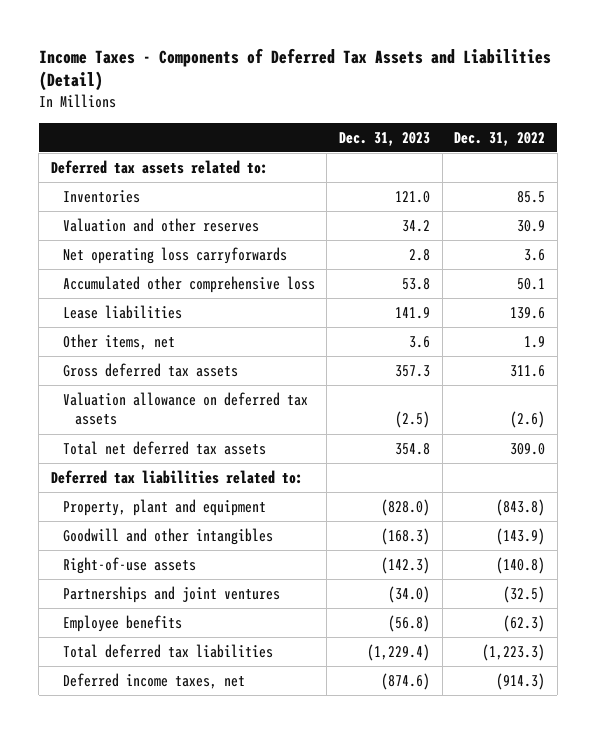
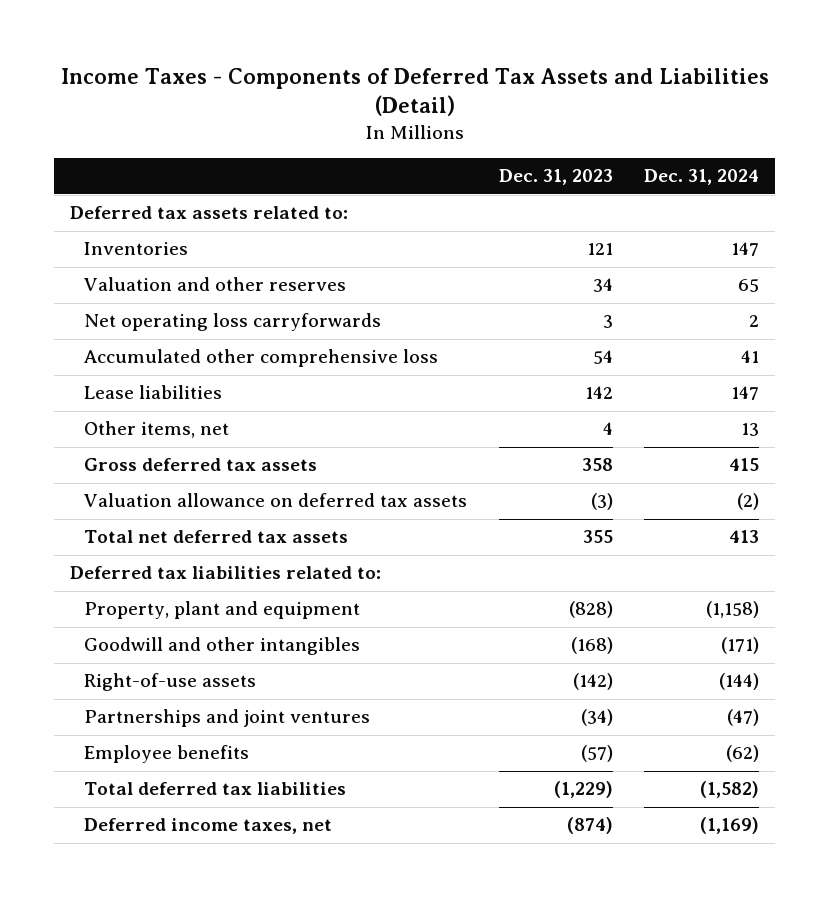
[454,131,546,146] Dec. 31, 2022 -> none
none -> [644,169,760,186] Dec. 31, 2024
[395,191,431,204] 121.0 -> [586,243,613,256] 121
[402,220,431,233] 34.2 -> [592,278,613,293] 34
[409,249,431,262] 2.8 -> [602,315,613,329] 3
[402,278,431,291] 53.8 -> [592,350,613,365] 54
[395,307,431,320] 141.9 -> [584,386,613,400] 142
[409,336,431,349] 3.6 -> [602,422,613,436] 4
[395,365,431,378] 357.3 -> [581,458,613,472] 358
[395,411,431,429] (2.5) -> [590,493,613,511] (3)
[395,443,431,456] 354.8 -> [582,530,613,544] 355
[381,499,431,517] (828.0) -> [568,601,613,619] (828)
[381,528,431,546] (168.3) -> [570,637,613,655] (168)
[381,557,431,575] (142.3) -> [572,673,613,691] (142)
[388,586,431,604] (34.0) -> [580,709,613,727] (34)
[388,615,431,633] (56.8) -> [580,745,613,763] (57)
[367,644,431,662] (1,229.4) -> [553,781,613,799] (1,229)
[381,673,431,691] (874.6) -> [566,817,613,835] (874)

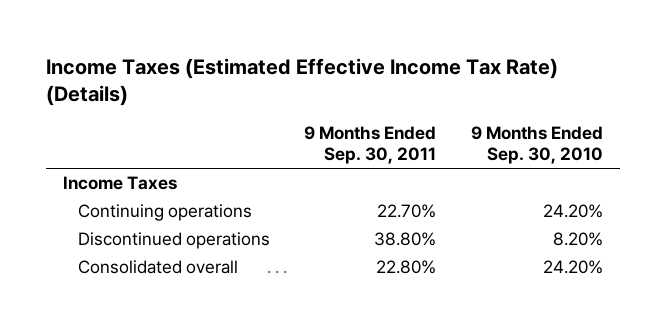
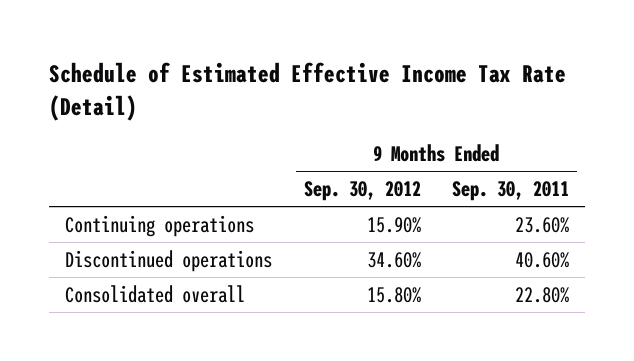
[46,57,559,107] Income Taxes (Estimated Effective Income Tax Rate) (Details) -> [49,61,567,121] Schedule of Estimated Effective Income Tax Rate (Detail)
[470,126,603,165] 9 Months Ended Sep. 30, 2010 -> none
none -> [303,181,421,202] Sep. 30, 2012
[63,176,178,191] Income Taxes -> none
[377,204,437,219] 22.70% -> [515,217,570,234] 23.60%
[374,232,437,247] 38.80% -> [515,252,570,269] 40.60%

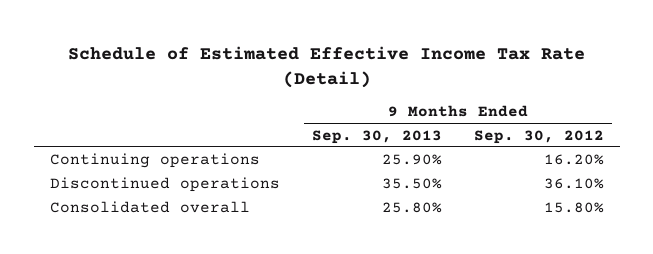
[452,181,570,202] Sep. 30, 2011 -> none
none -> [311,129,442,144] Sep. 30, 2013
[366,217,421,234] 15.90% -> [543,154,604,166] 16.20%
[366,252,421,269] 34.60% -> [543,178,604,190] 36.10%

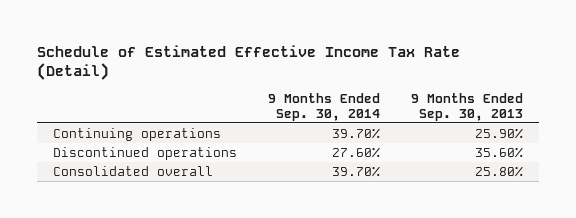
[473,129,604,144] Sep. 30, 2012 -> none
none -> [268,92,381,121] 9 Months Ended Sep. 30, 2014
[381,178,442,190] 35.50% -> [475,146,524,158] 35.60%

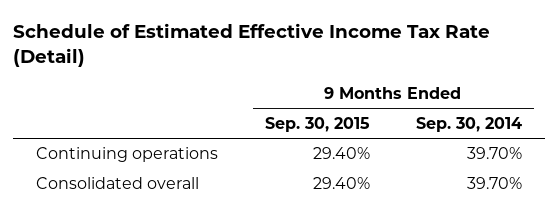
[411,92,524,121] 9 Months Ended Sep. 30, 2013 -> none
none -> [264,117,370,133] Sep. 30, 2015
[52,146,237,160] Discontinued operations -> none

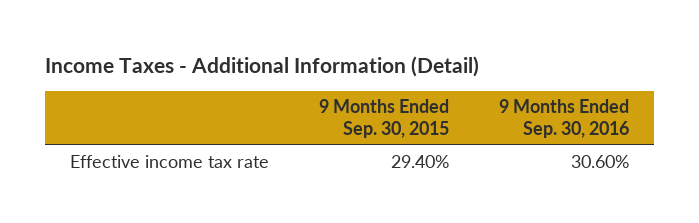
[13,23,491,67] Schedule of Estimated Effective Income Tax Rate (Detail) -> [44,55,479,77] Income Taxes - Additional Information (Detail)
[416,117,523,133] Sep. 30, 2014 -> none
none -> [498,99,629,139] 9 Months Ended Sep. 30, 2016
[36,177,200,190] Consolidated overall -> none
[36,147,219,163] Continuing operations -> [69,155,269,169] Effective income tax rate

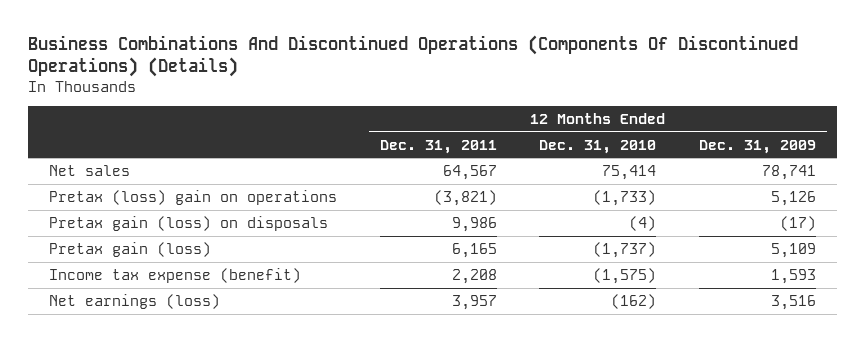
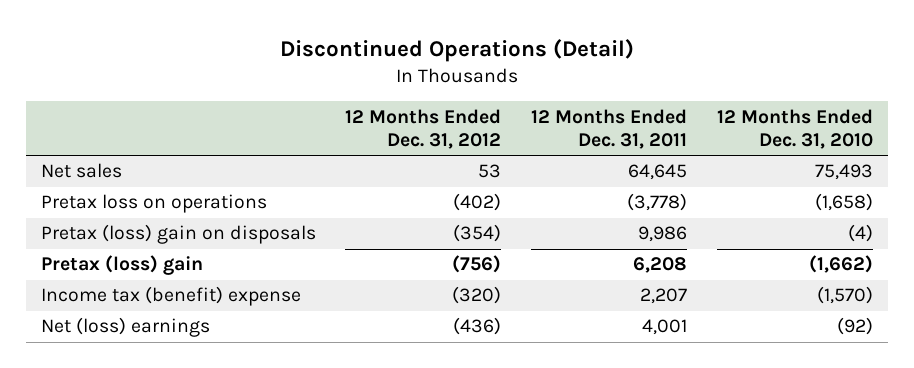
[27,35,798,78] Business Combinations And Discontinued Operations (Components Of Discontinued Operations) (Details) -> [279,38,634,62] Discontinued Operations (Detail)
[698,139,816,154] Dec. 31, 2009 -> none
none -> [345,108,502,149] 12 Months Ended Dec. 31, 2012
[442,164,497,180] 64,567 -> [628,164,688,181] 64,645
[602,164,657,180] 75,414 -> [814,164,873,181] 75,493
[49,189,338,205] Pretax (loss) gain on operations -> [40,194,267,214] Pretax loss on operations
[433,189,497,206] (3,821) -> [627,193,688,212] (3,778)
[593,189,657,206] (1,733) -> [814,193,873,212] (1,658)
[49,215,329,231] Pretax gain (loss) on disposals -> [40,224,316,245] Pretax (loss) gain on disposals
[49,241,212,257] Pretax gain (loss) -> [40,255,203,276] Pretax (loss) gain
[451,242,497,258] 6,165 -> [633,257,688,274] 6,208
[593,241,657,258] (1,737) -> [808,255,873,274] (1,662)
[49,267,302,283] Income tax expense (benefit) -> [40,286,301,307] Income tax (benefit) expense
[451,268,497,284] 2,208 -> [640,288,688,305] 2,207
[593,267,657,284] (1,575) -> [816,286,873,305] (1,570)
[49,293,221,309] Net earnings (loss) -> [40,317,210,338] Net (loss) earnings
[451,294,497,310] 3,957 -> [642,319,688,336] 4,001
[611,293,657,309] (162) -> [836,317,873,336] (92)

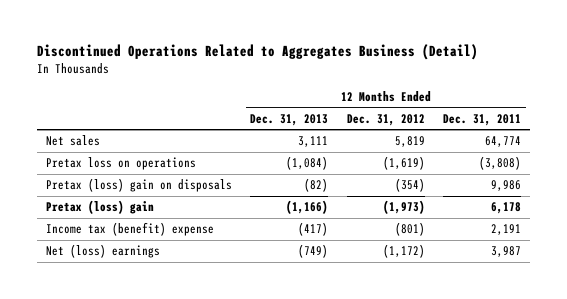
[279,38,634,62] Discontinued Operations (Detail) -> [36,43,478,60] Discontinued Operations Related to Aggregates Business (Detail)
[716,108,873,149] 12 Months Ended Dec. 31, 2010 -> none
none -> [250,113,329,126] Dec. 31, 2013
[478,164,502,179] 53 -> [394,136,425,148] 5,819
[628,164,688,181] 64,645 -> [484,136,521,148] 64,774
[453,193,502,212] (402) -> [382,156,425,171] (1,619)
[627,193,688,212] (3,778) -> [478,156,521,171] (3,808)
[452,255,502,274] (756) -> [382,200,425,215] (1,973)
[633,257,688,274] 6,208 -> [490,202,521,215] 6,178
[452,286,502,305] (320) -> [394,222,425,237] (801)
[640,288,688,305] 2,207 -> [490,224,521,236] 2,191
[453,317,502,336] (436) -> [382,244,425,259] (1,172)
[642,319,688,336] 4,001 -> [490,246,521,258] 3,987

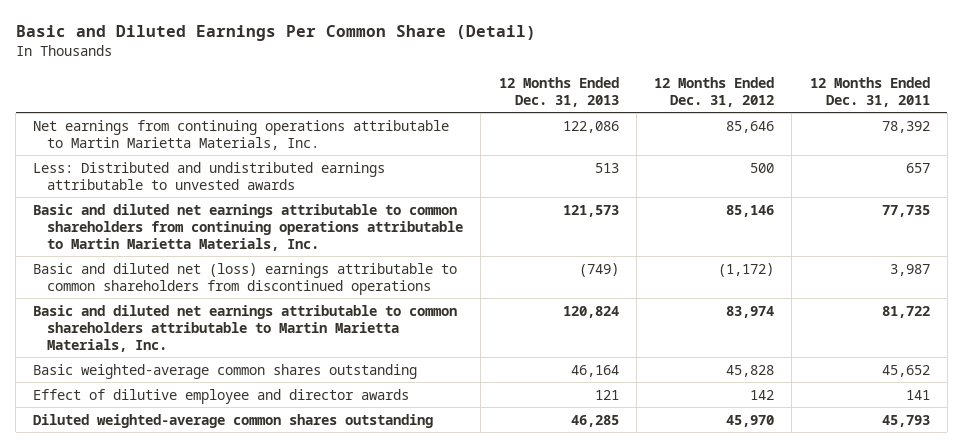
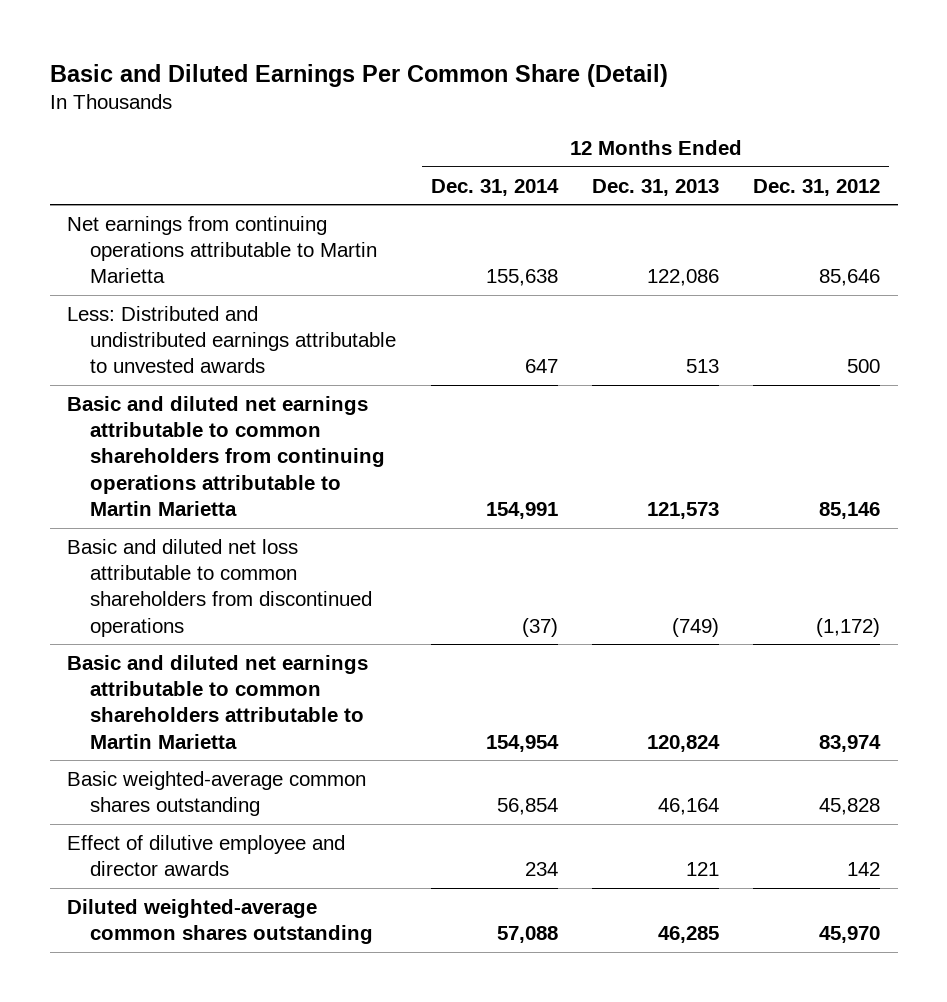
[809,76,930,107] 12 Months Ended Dec. 31, 2011 -> none
none -> [430,178,559,196] Dec. 31, 2014
[33,119,450,150] Net earnings from continuing operations attributable to Martin Marietta Materials, Inc. -> [66,215,378,284] Net earnings from continuing operations attributable to Martin Marietta
[33,203,464,251] Basic and diluted net earnings attributable to common shareholders from continuing operations attributable to Martin Marietta Materials, Inc. -> [66,395,386,516] Basic and diluted net earnings attributable to common shareholders from continuing operations attributable to Martin Marietta
[33,262,458,295] Basic and diluted net (loss) earnings attributable to common shareholders from discontinued operations -> [66,538,373,637] Basic and diluted net loss attributable to common shareholders from discontinued operations
[33,304,458,352] Basic and diluted net earnings attributable to common shareholders attributable to Martin Marietta Materials, Inc. -> [66,654,368,749] Basic and diluted net earnings attributable to common shareholders attributable to Martin Marietta

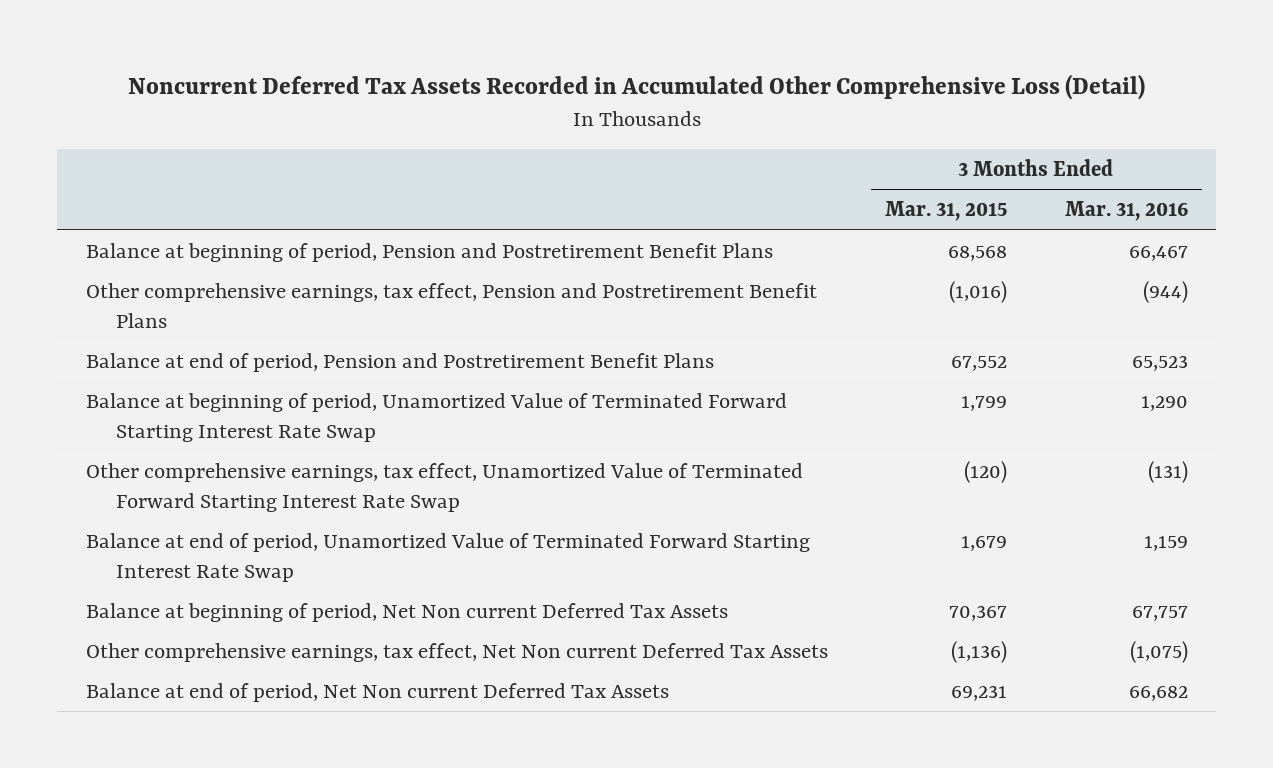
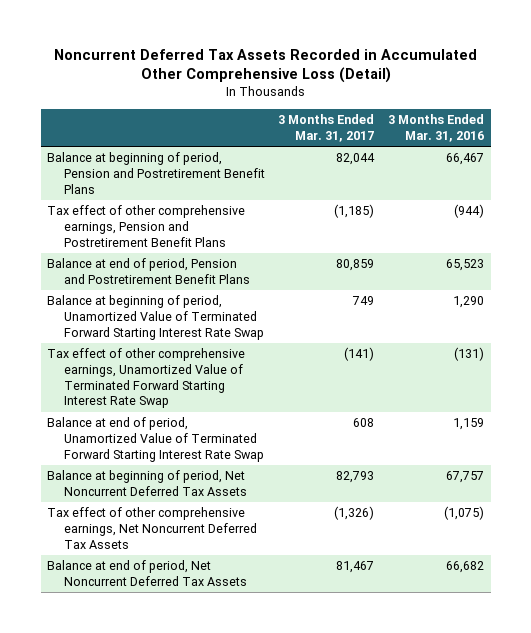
[885,201,1008,222] Mar. 31, 2015 -> none
none -> [278,113,375,142] 3 Months Ended Mar. 31, 2017
[85,282,817,328] Other comprehensive earnings, tax effect, Pension and Postretirement Benefit Plans -> [47,205,246,247] Tax effect of other comprehensive earnings, Pension and Postretirement Benefit Plans
[85,462,803,512] Other comprehensive earnings, tax effect, Unamortized Value of Terminated Forward Starting Interest Rate Swap -> [47,348,246,409] Tax effect of other comprehensive earnings, Unamortized Value of Terminated Forward Starting Interest Rate Swap
[85,602,728,622] Balance at beginning of period, Net Non current Deferred Tax Assets -> [47,470,247,496] Balance at beginning of period, Net Noncurrent Deferred Tax Assets
[85,642,828,662] Other comprehensive earnings, tax effect, Net Non current Deferred Tax Assets -> [47,507,257,549] Tax effect of other comprehensive earnings, Net Noncurrent Deferred Tax Assets
[85,682,669,702] Balance at end of period, Net Non current Deferred Tax Assets -> [47,560,247,586] Balance at end of period, Net Noncurrent Deferred Tax Assets

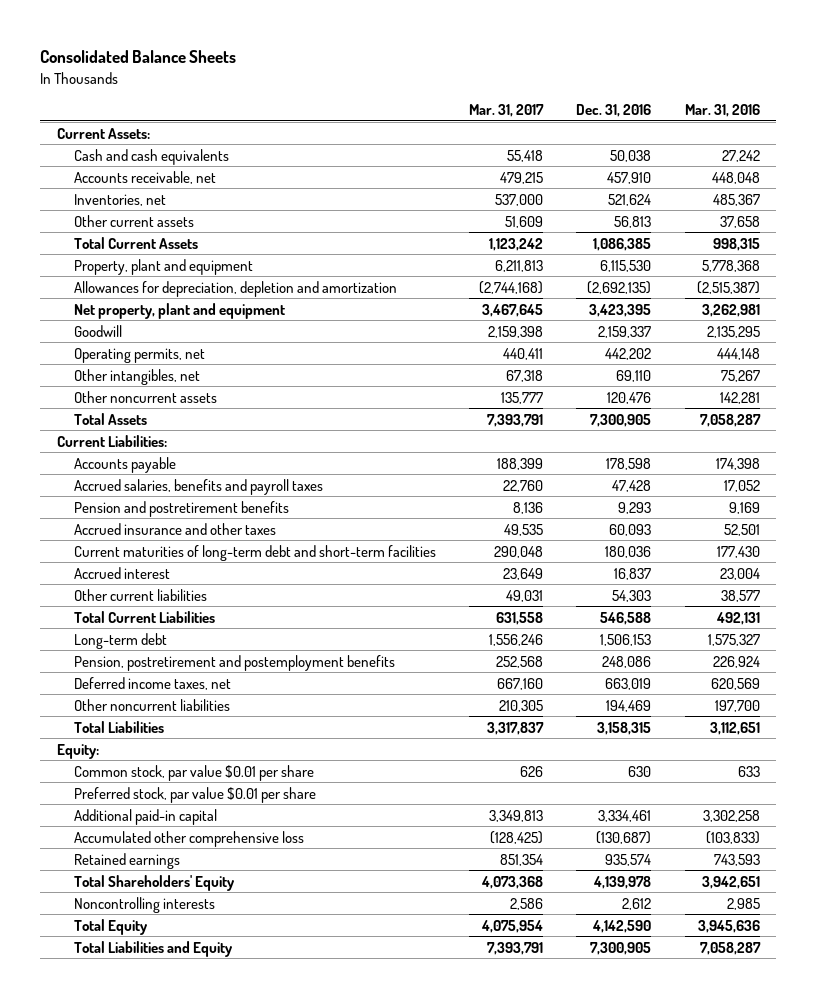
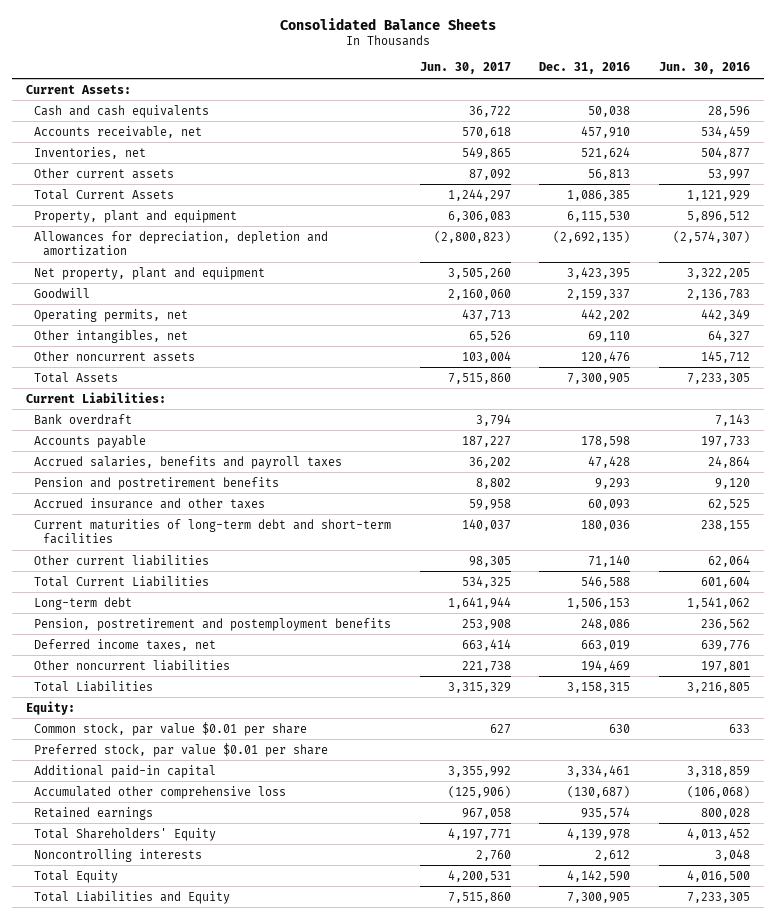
[469,104,545,118] Mar. 31, 2017 -> none
[684,104,760,118] Mar. 31, 2016 -> none
none -> [419,62,511,75] Jun. 30, 2017
none -> [659,62,751,75] Jun. 30, 2016
none -> [34,413,133,425] Bank overdraft
[73,566,170,579] Accrued interest -> none
[612,589,652,602] 54,303 -> [588,554,631,567] 71,140

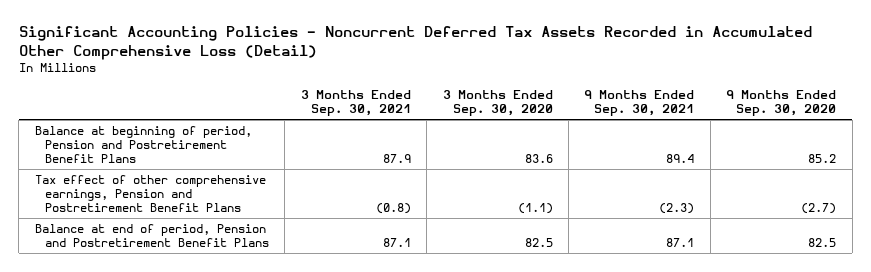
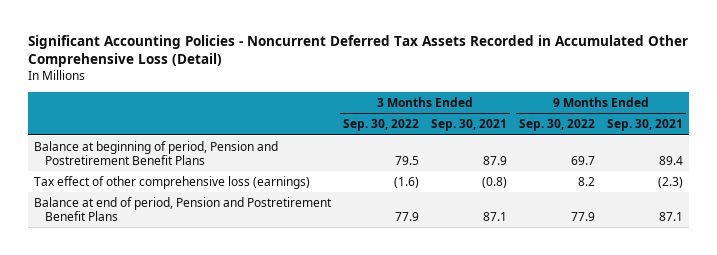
[442,90,553,117] 3 Months Ended Sep. 30, 2020 -> none
[726,90,837,117] 9 Months Ended Sep. 30, 2020 -> none
none -> [342,119,419,132] Sep. 30, 2022
none -> [519,119,596,132] Sep. 30, 2022
[34,174,266,213] Tax effect of other comprehensive earnings, Pension and Postretirement Benefit Plans -> [33,175,310,189] Tax effect of other comprehensive loss (earnings)

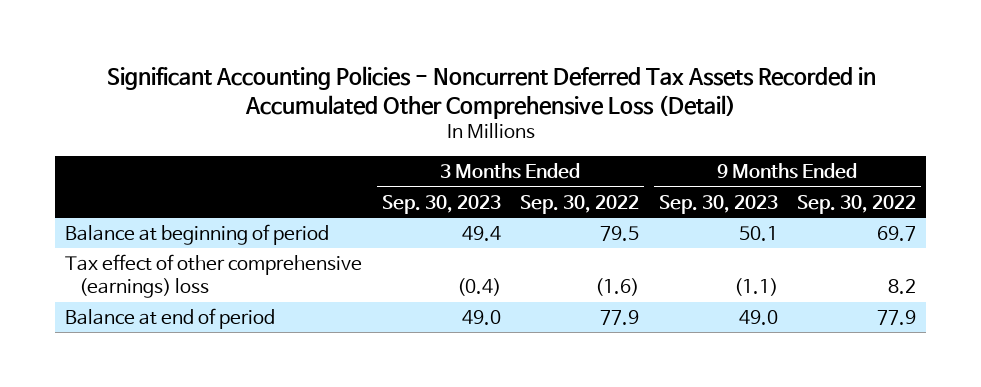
[431,119,508,132] Sep. 30, 2021 -> none
[607,119,684,132] Sep. 30, 2021 -> none
none -> [381,194,501,214] Sep. 30, 2023
none -> [658,194,778,214] Sep. 30, 2023
[33,140,278,166] Balance at beginning of period, Pension and Postretirement Benefit Plans -> [65,223,330,245] Balance at beginning of period
[33,175,310,189] Tax effect of other comprehensive loss (earnings) -> [65,253,363,299] Tax effect of other comprehensive (earnings) loss
[33,196,332,222] Balance at end of period, Pension and Postretirement Benefit Plans -> [65,307,276,329] Balance at end of period

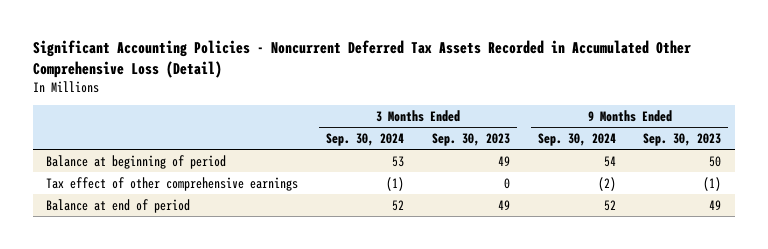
[520,194,640,214] Sep. 30, 2022 -> none
[797,194,917,214] Sep. 30, 2022 -> none
none -> [326,133,405,147] Sep. 30, 2024
none -> [537,133,616,147] Sep. 30, 2024
[461,225,501,241] 49.4 -> [497,155,510,166] 49
[738,225,778,241] 50.1 -> [709,155,722,167] 50
[65,253,363,299] Tax effect of other comprehensive (earnings) loss -> [46,176,299,191] Tax effect of other comprehensive earnings
[456,278,501,297] (0.4) -> [503,177,510,189] 0
[733,278,778,297] (1.1) -> [703,176,722,191] (1)
[461,309,501,325] 49.0 -> [497,199,510,210] 49
[738,309,778,325] 49.0 -> [709,199,722,210] 49

